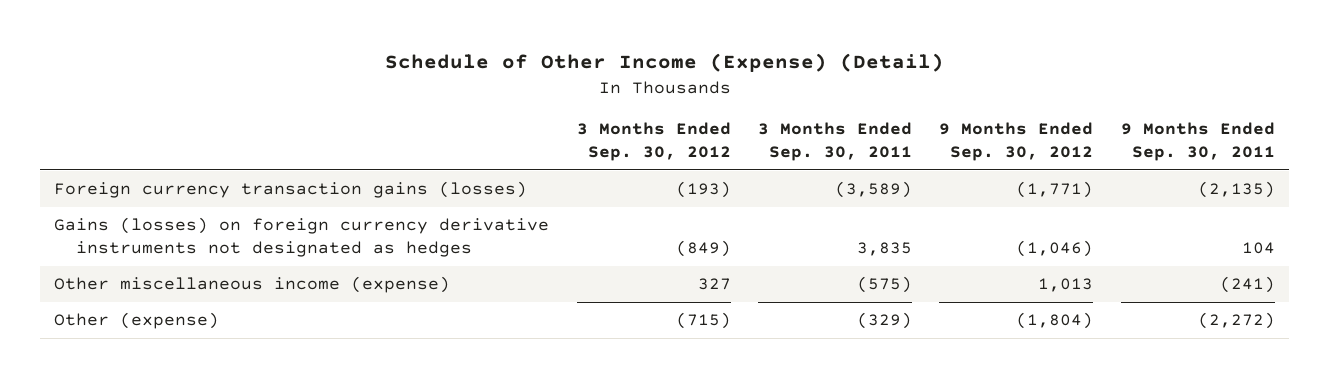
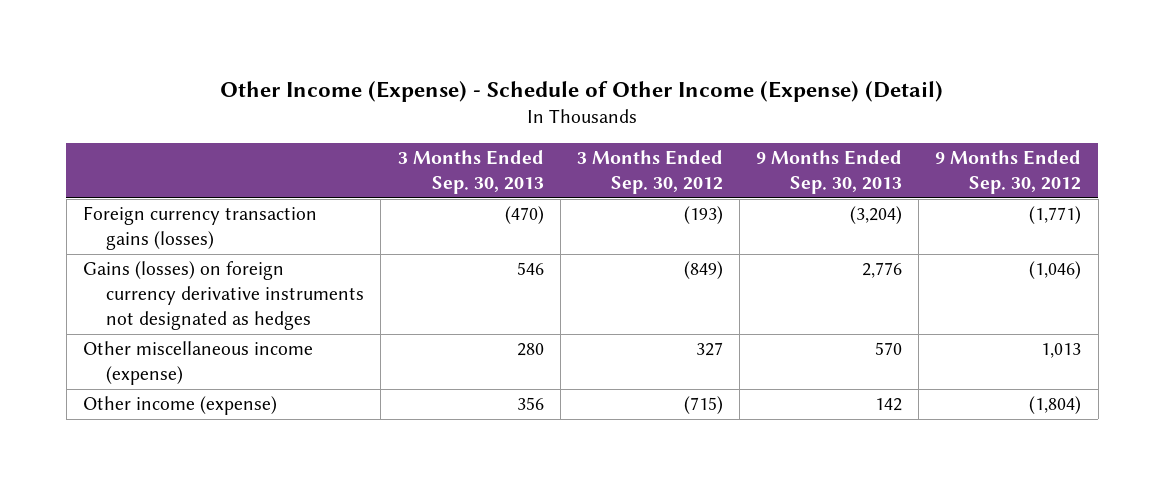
[384,53,944,73] Schedule of Other Income (Expense) (Detail) -> [220,80,944,102] Other Income (Expense) - Schedule of Other Income (Expense) (Detail)
[758,122,913,162] 3 Months Ended Sep. 30, 2011 -> none
[1120,122,1275,162] 9 Months Ended Sep. 30, 2011 -> none
none -> [397,150,544,195] 3 Months Ended Sep. 30, 2013
none -> [756,150,903,195] 9 Months Ended Sep. 30, 2013
[54,312,220,330] Other (expense) -> [82,396,277,416] Other income (expense)

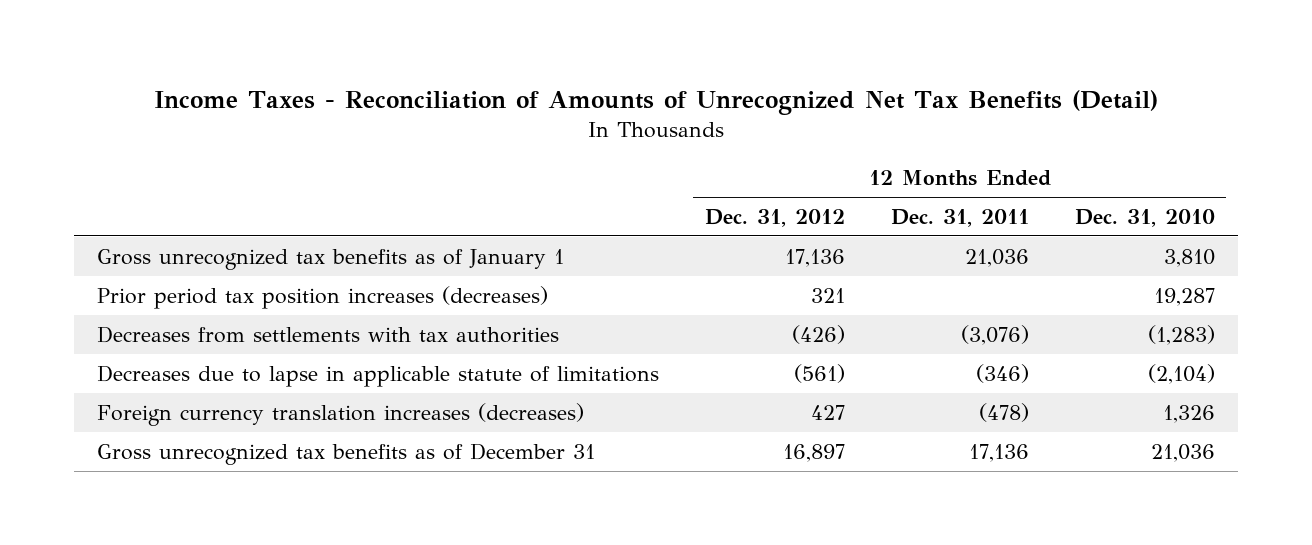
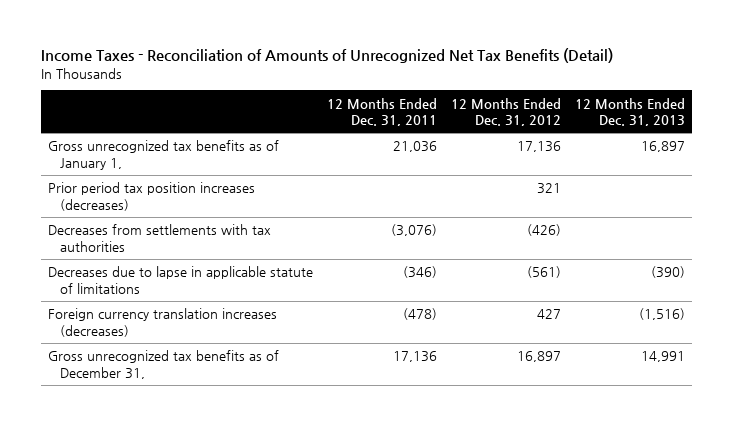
[1074,208,1215,227] Dec. 31, 2010 -> none
none -> [574,97,685,127] 12 Months Ended Dec. 31, 2013
[96,248,564,270] Gross unrecognized tax benefits as of January 1 -> [47,140,279,170] Gross unrecognized tax benefits as of January 1,
[96,442,595,465] Gross unrecognized tax benefits as of December 31 -> [47,350,279,379] Gross unrecognized tax benefits as of December 31,

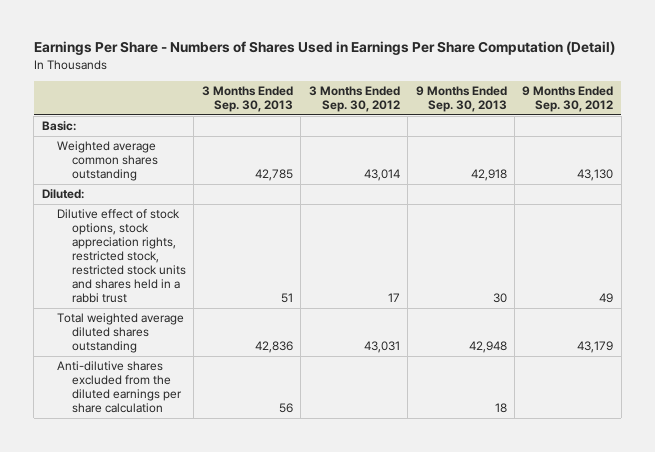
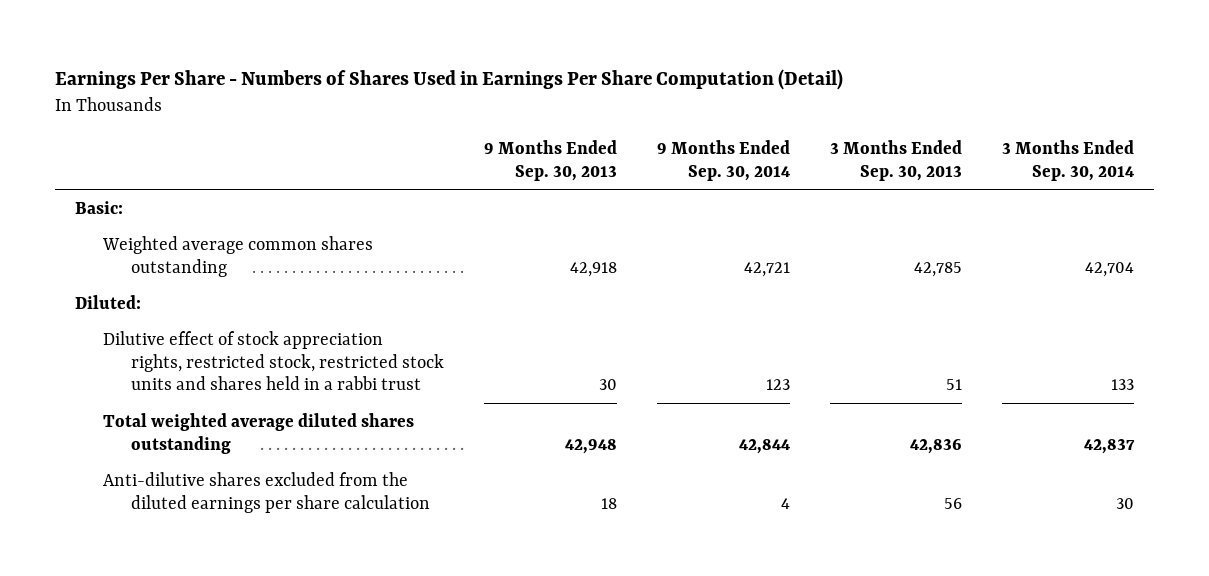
[308,86,400,113] 3 Months Ended Sep. 30, 2012 -> none
[522,86,614,113] 9 Months Ended Sep. 30, 2012 -> none
none -> [656,139,790,181] 9 Months Ended Sep. 30, 2014
none -> [1001,139,1134,181] 3 Months Ended Sep. 30, 2014
[56,209,186,303] Dilutive effect of stock options, stock appreciation rights, restricted stock, restricted stock units and shares held in a rabbi trust -> [102,330,444,391] Dilutive effect of stock appreciation rights, restricted stock, restricted stock units and shares held in a rabbi trust

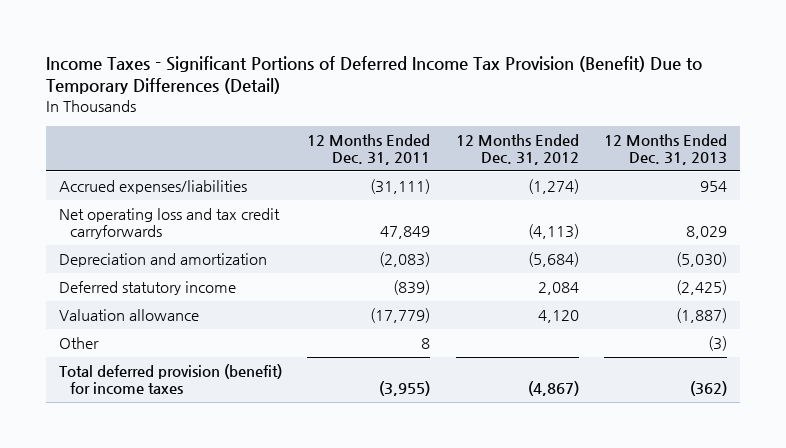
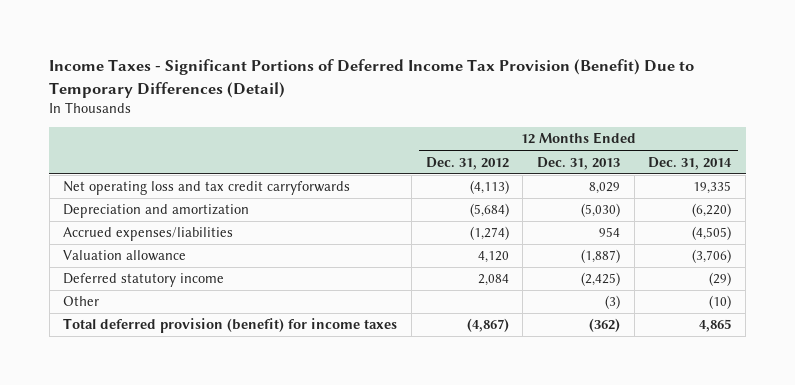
[307,133,431,165] 12 Months Ended Dec. 31, 2011 -> none
none -> [648,156,733,170] Dec. 31, 2014
[58,179,247,194] Accrued expenses/liabilities -> [63,227,234,242] Accrued expenses/liabilities
[58,280,236,295] Deferred statutory income -> [63,273,225,288] Deferred statutory income

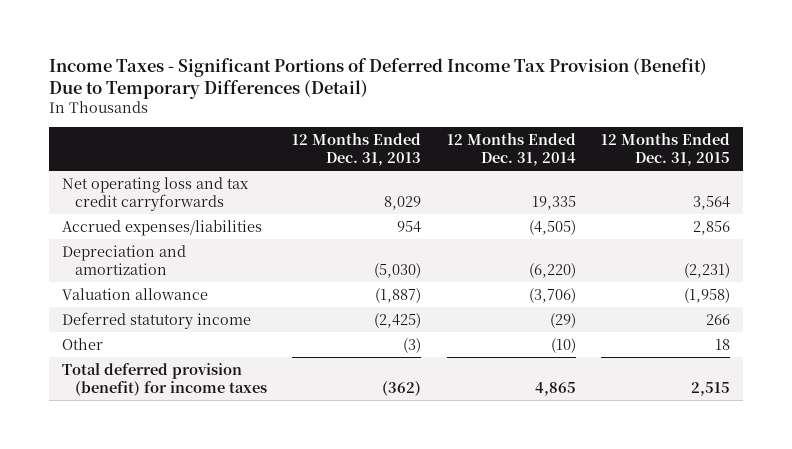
[425,156,509,170] Dec. 31, 2012 -> none
none -> [600,133,730,167] 12 Months Ended Dec. 31, 2015
[63,204,250,219] Depreciation and amortization -> [61,244,186,275] Depreciation and amortization

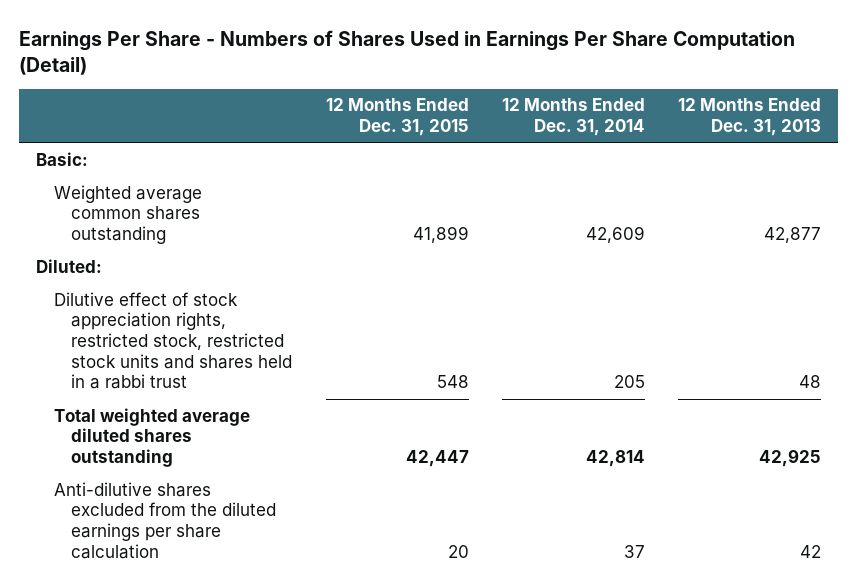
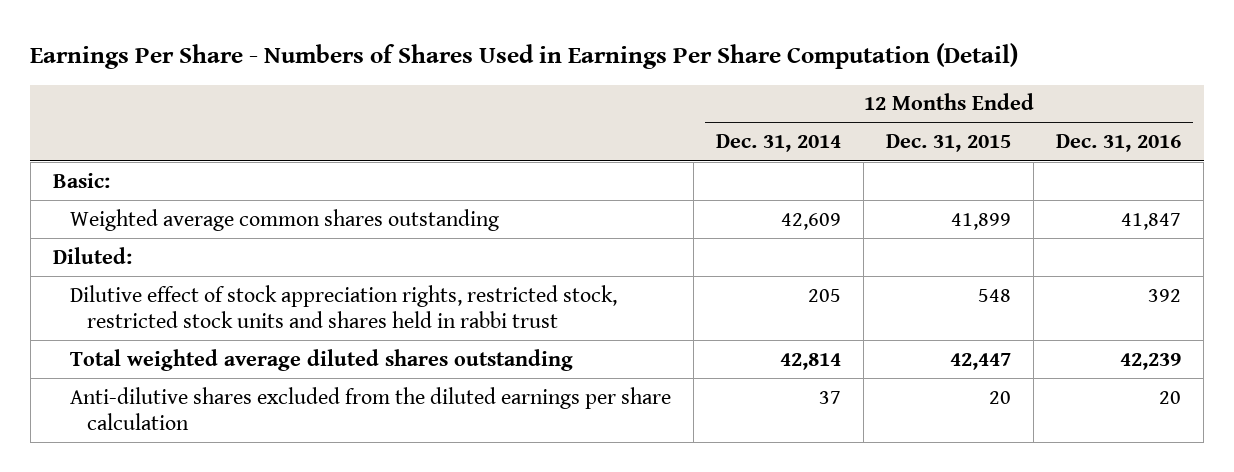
[678,98,822,136] 12 Months Ended Dec. 31, 2013 -> none
none -> [1056,134,1182,153] Dec. 31, 2016
[53,291,293,390] Dilutive effect of stock appreciation rights, restricted stock, restricted stock units and shares held in a rabbi trust -> [69,284,617,328] Dilutive effect of stock appreciation rights, restricted stock, restricted stock units and shares held in rabbi trust

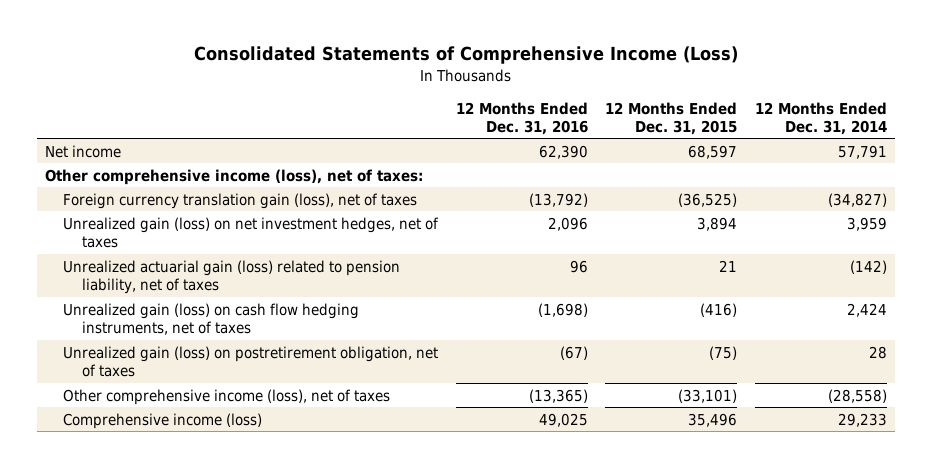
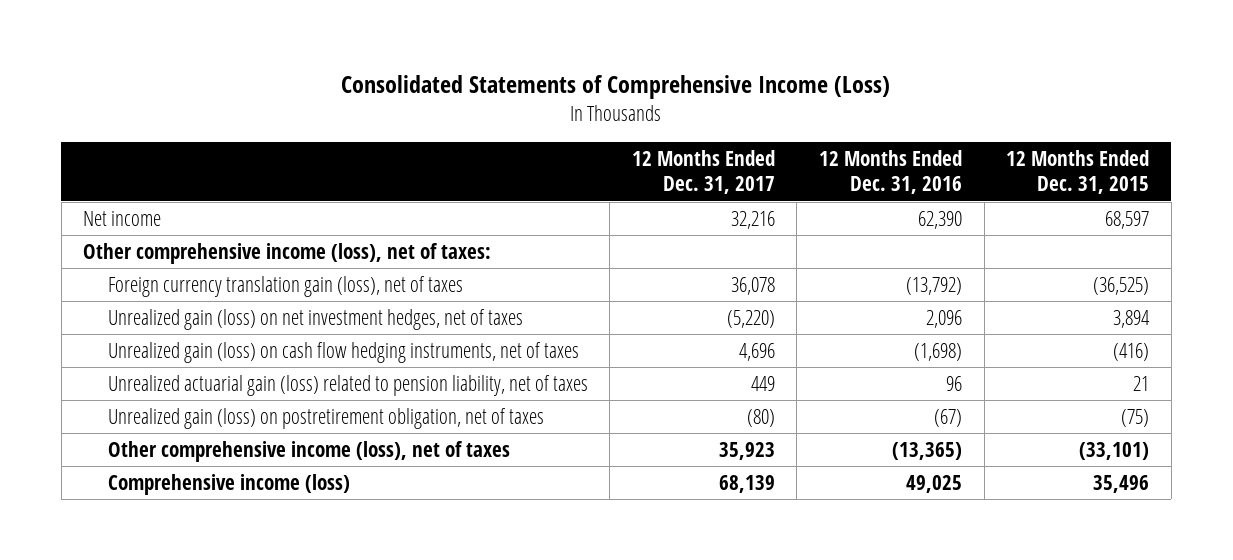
[754,101,887,135] 12 Months Ended Dec. 31, 2014 -> none
none -> [631,149,775,195] 12 Months Ended Dec. 31, 2017
[63,259,401,294] Unrealized actuarial gain (loss) related to pension liability, net of taxes -> [107,374,588,396] Unrealized actuarial gain (loss) related to pension liability, net of taxes

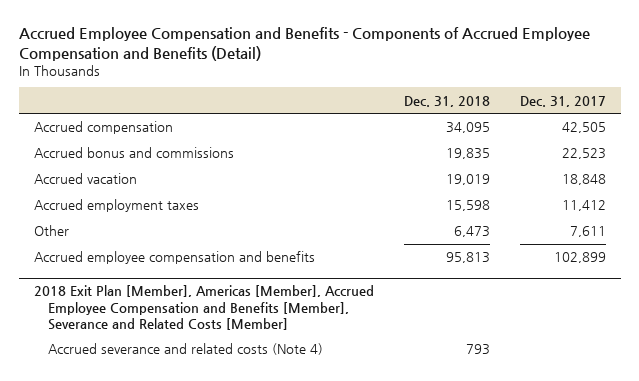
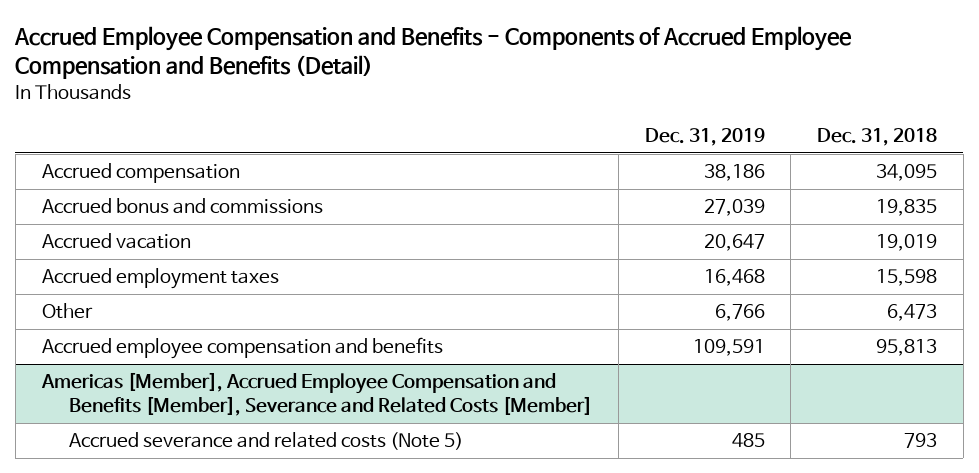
[519,95,606,107] Dec. 31, 2017 -> none
none -> [644,127,765,146] Dec. 31, 2019
[33,285,374,330] 2018 Exit Plan [Member], Americas [Member], Accrued Employee Compensation and Benefits [Member], Severance and Related Costs [Member] -> [40,372,593,416] Americas [Member], Accrued Employee Compensation and Benefits [Member], Severance and Related Costs [Member]
[47,343,323,356] Accrued severance and related costs (Note 4) -> [69,432,464,451] Accrued severance and related costs (Note 5)

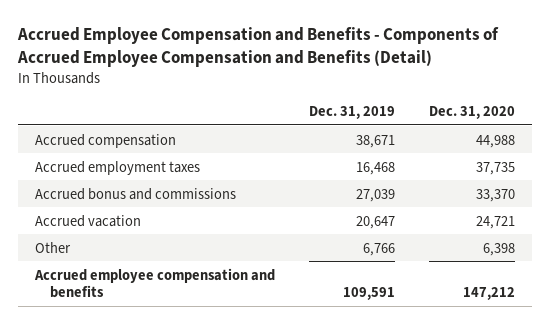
[817,127,938,146] Dec. 31, 2018 -> none
none -> [428,105,515,119] Dec. 31, 2020
[703,164,765,182] 38,186 -> [355,134,395,148] 38,671
[41,268,279,290] Accrued employment taxes -> [34,160,200,175] Accrued employment taxes
[40,372,593,416] Americas [Member], Accrued Employee Compensation and Benefits [Member], Severance and Related Costs [Member] -> none
[69,432,464,451] Accrued severance and related costs (Note 5) -> none

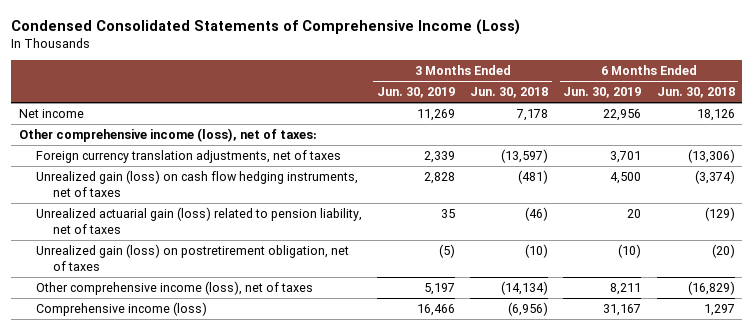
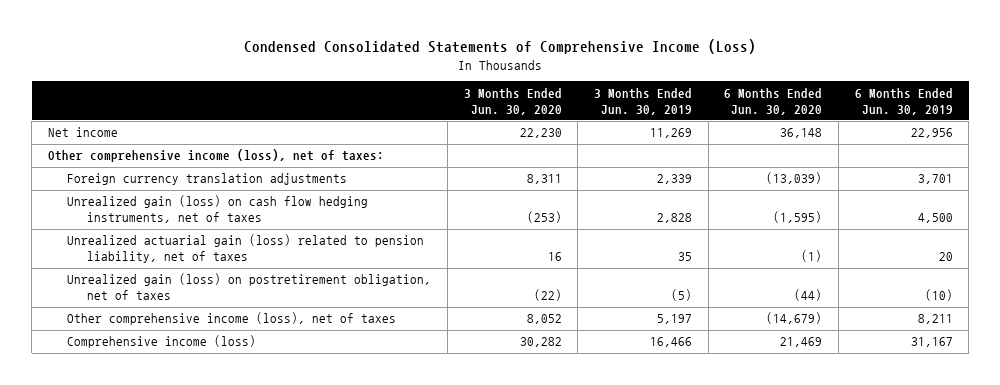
[470,87,549,99] Jun. 30, 2018 -> none
[656,87,735,99] Jun. 30, 2018 -> none
none -> [463,87,562,115] 3 Months Ended Jun. 30, 2020
none -> [724,87,823,115] 6 Months Ended Jun. 30, 2020
[36,149,342,163] Foreign currency translation adjustments, net of taxes -> [67,173,348,186] Foreign currency translation adjustments

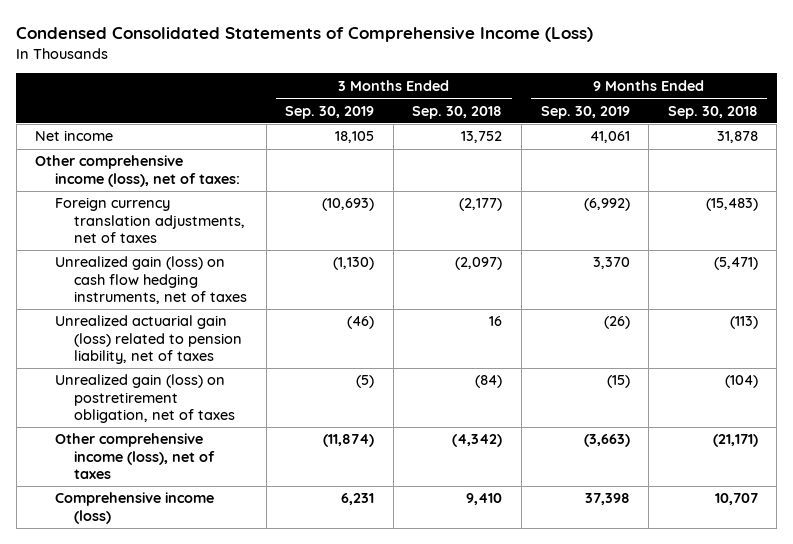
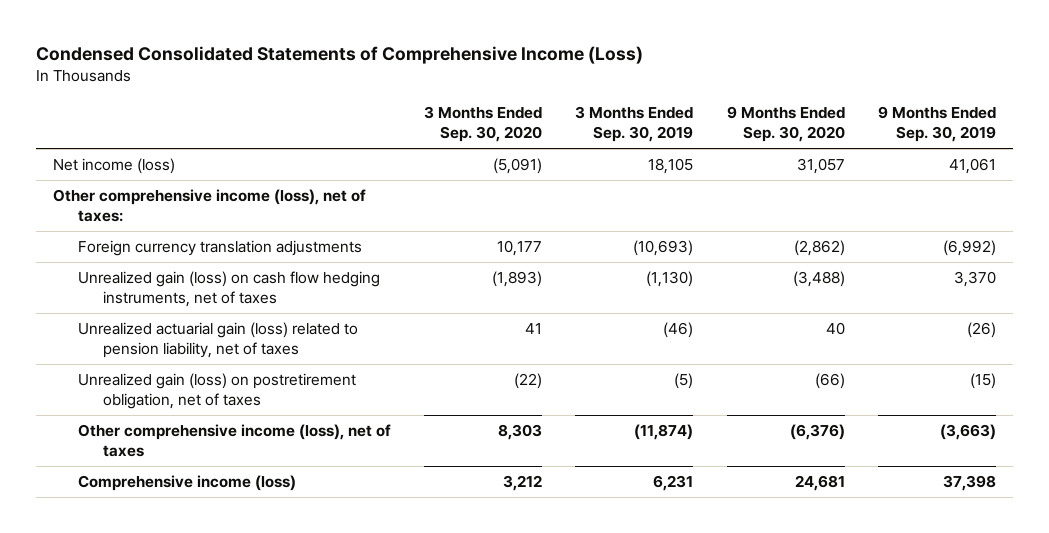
[412,105,503,119] Sep. 30, 2018 -> none
[667,105,758,119] Sep. 30, 2018 -> none
none -> [423,106,542,143] 3 Months Ended Sep. 30, 2020
none -> [726,106,845,143] 9 Months Ended Sep. 30, 2020
[35,130,114,142] Net income -> [52,157,175,174] Net income (loss)
[54,197,246,244] Foreign currency translation adjustments, net of taxes -> [77,239,362,256] Foreign currency translation adjustments

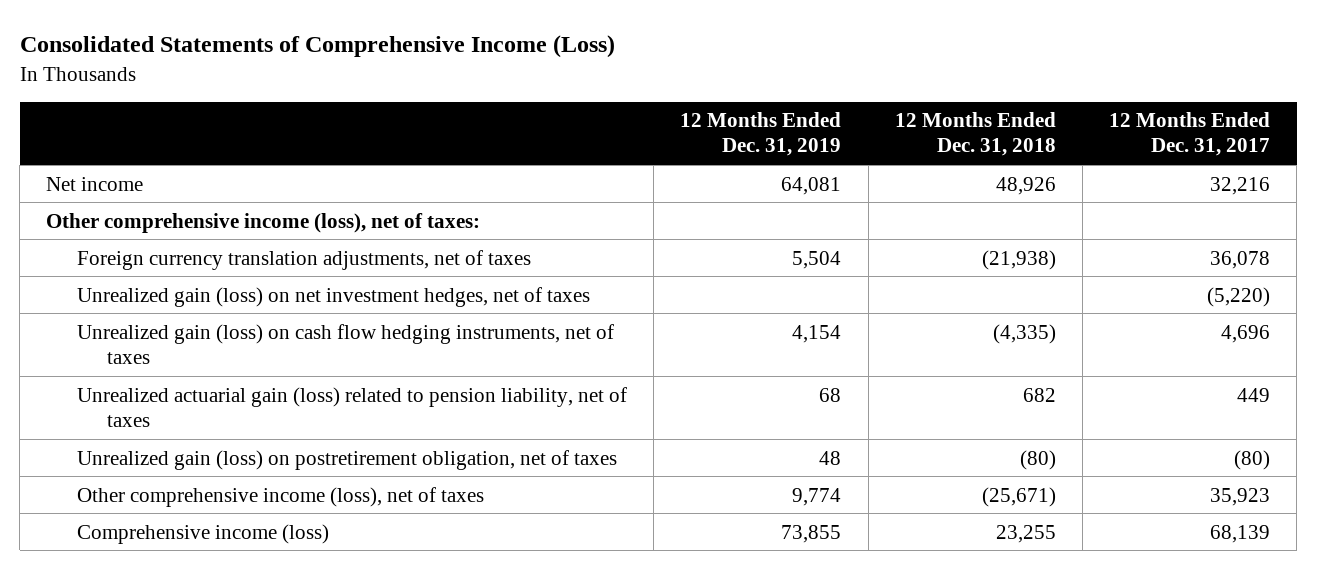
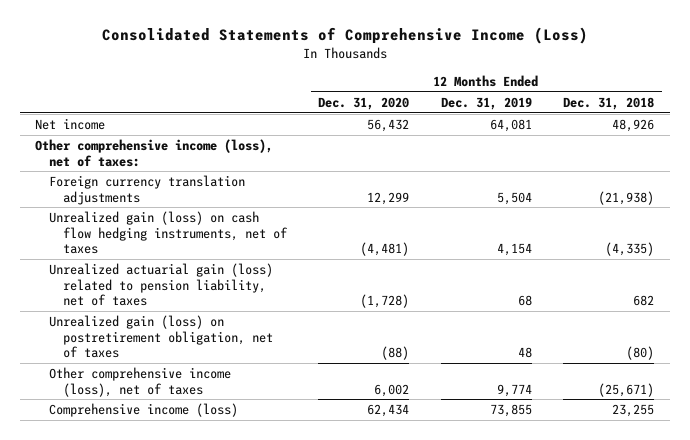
[1109,112,1271,157] 12 Months Ended Dec. 31, 2017 -> none
none -> [318,96,410,110] Dec. 31, 2020
[76,286,590,307] Unrealized gain (loss) on net investment hedges, net of taxes -> none
[76,249,531,270] Foreign currency translation adjustments, net of taxes -> [49,174,246,205] Foreign currency translation adjustments

